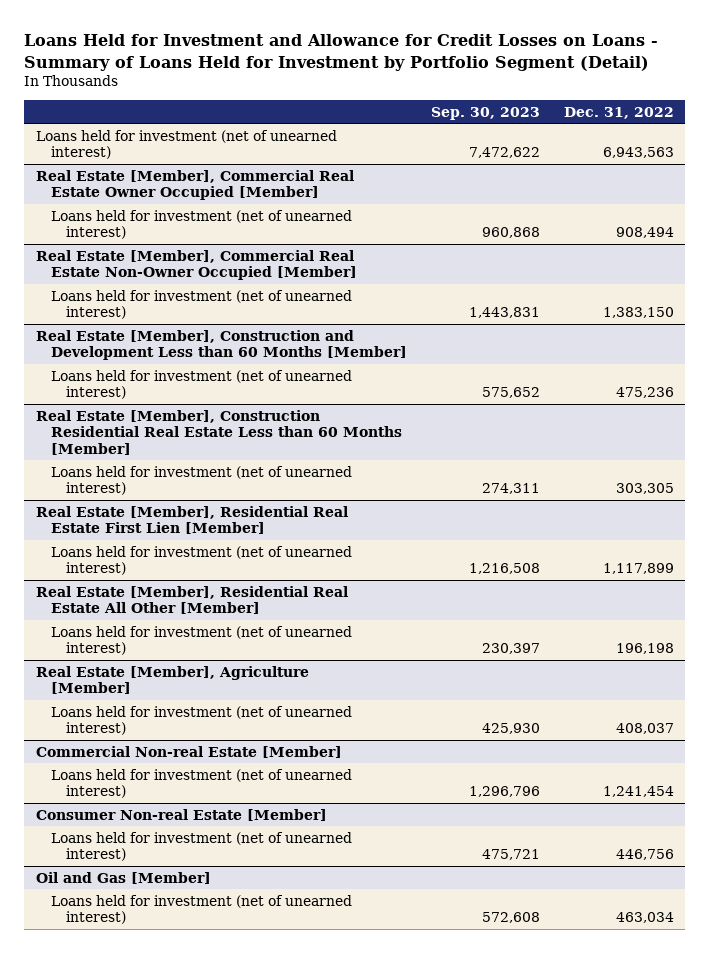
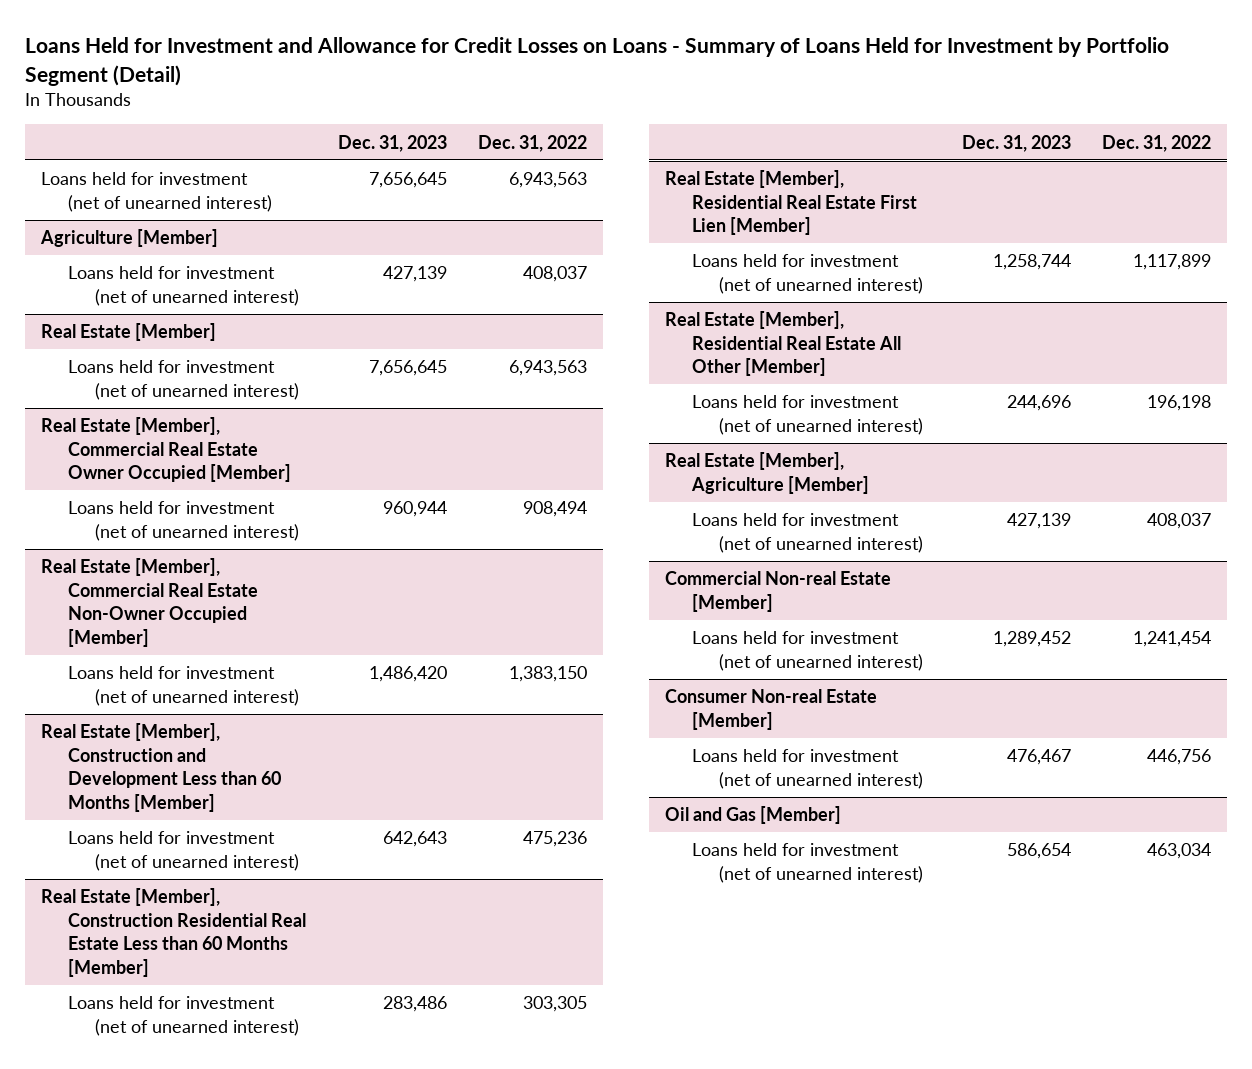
[430,106,540,120] Sep. 30, 2023 -> none
none -> [337,134,447,152] Dec. 31, 2023
none -> [39,229,218,248] Agriculture [Member]
none -> [68,266,300,306] Loans held for investment (net of unearned interest)
none -> [40,323,216,342] Real Estate [Member]
none -> [68,360,300,400] Loans held for investment (net of unearned interest)

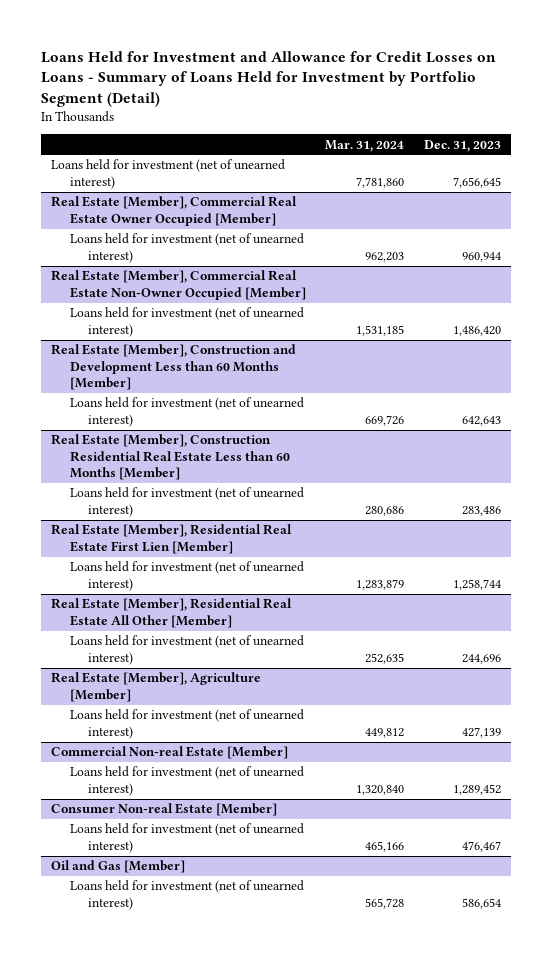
[478,134,588,152] Dec. 31, 2022 -> none
none -> [325,139,405,152] Mar. 31, 2024
[39,229,218,248] Agriculture [Member] -> none
[68,266,300,306] Loans held for investment (net of unearned interest) -> none
[40,323,216,342] Real Estate [Member] -> none
[68,360,300,400] Loans held for investment (net of unearned interest) -> none

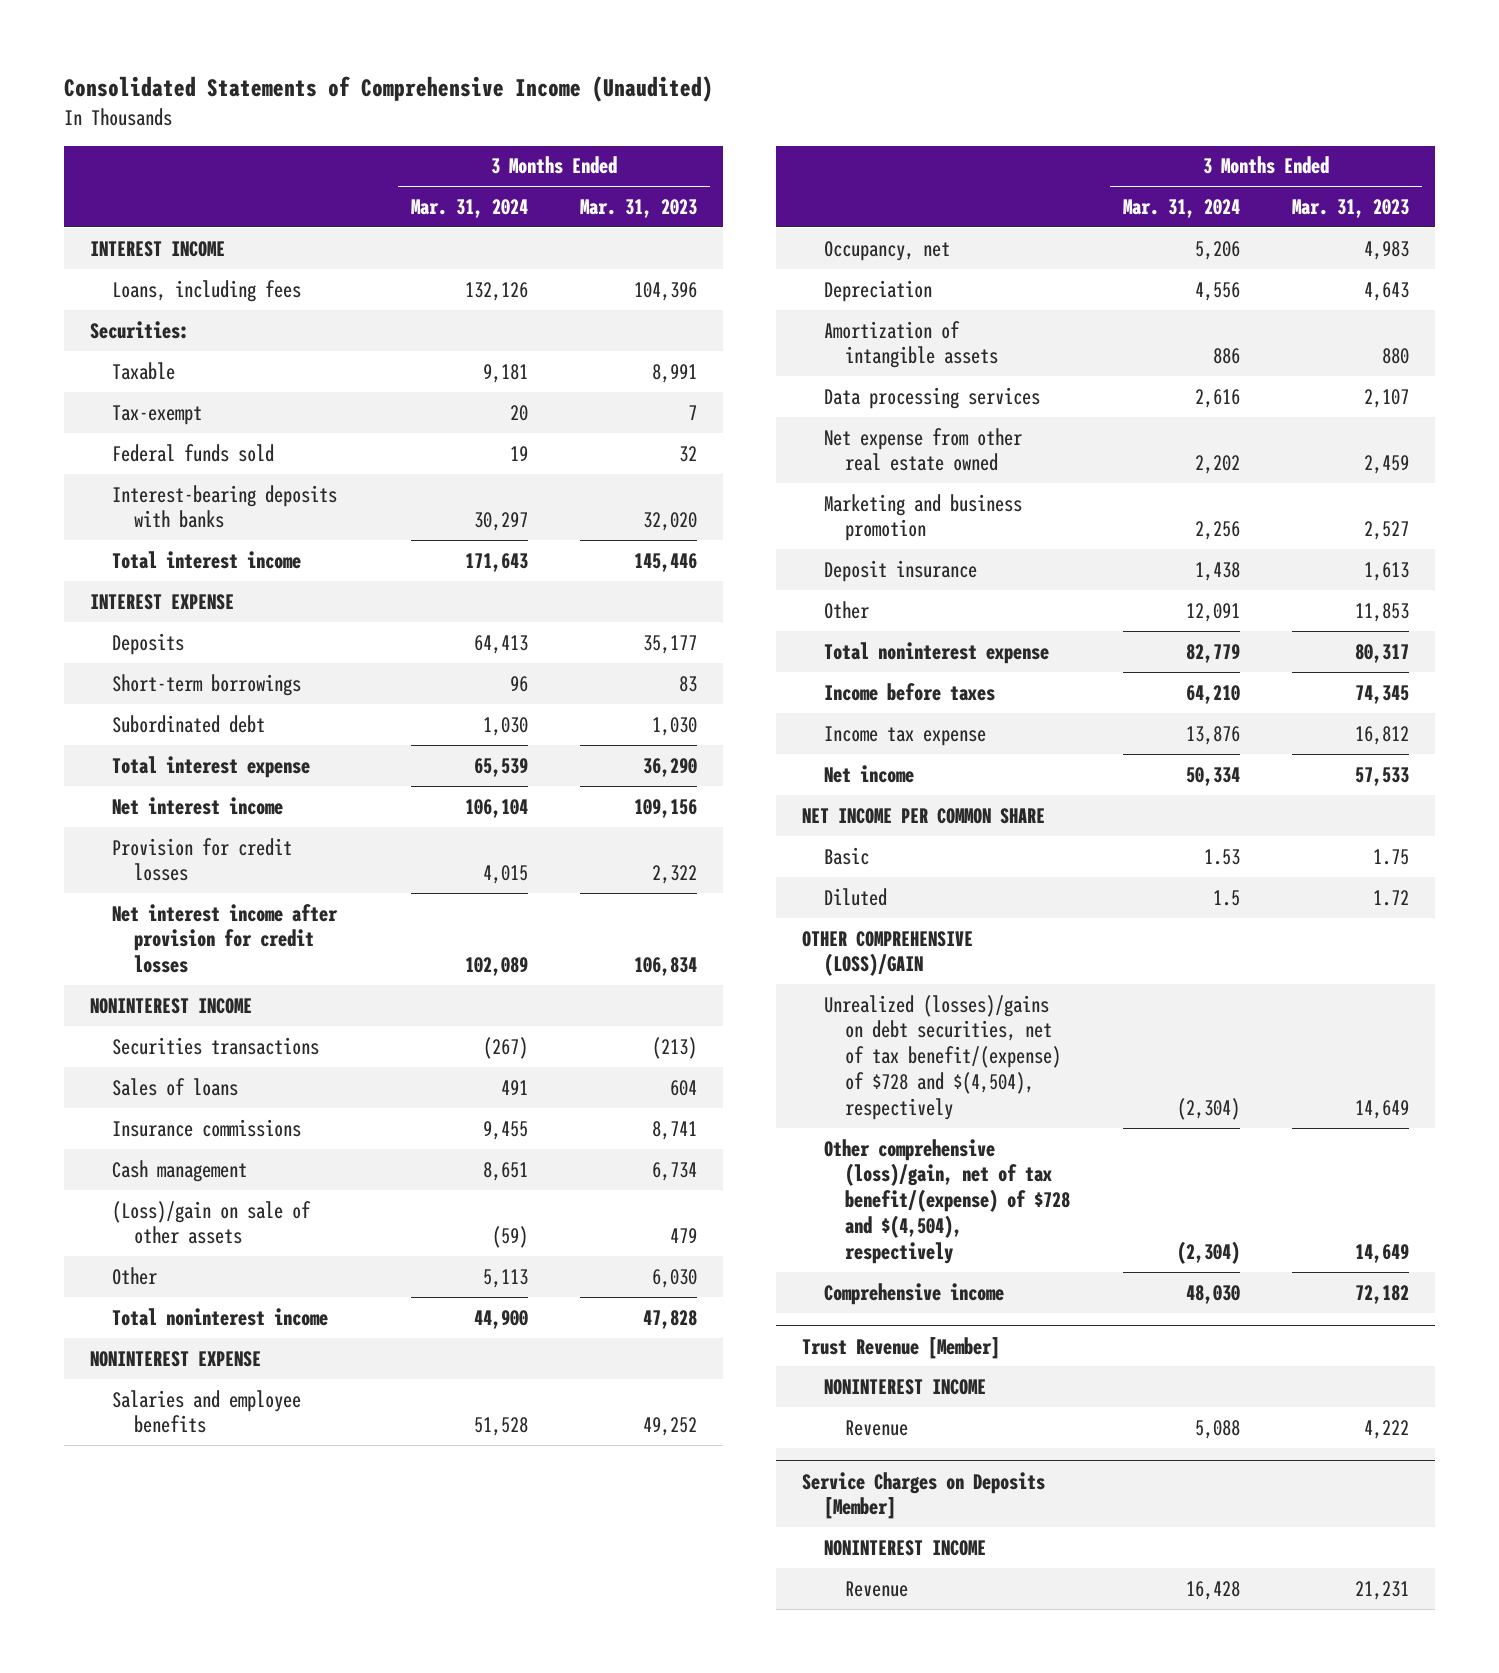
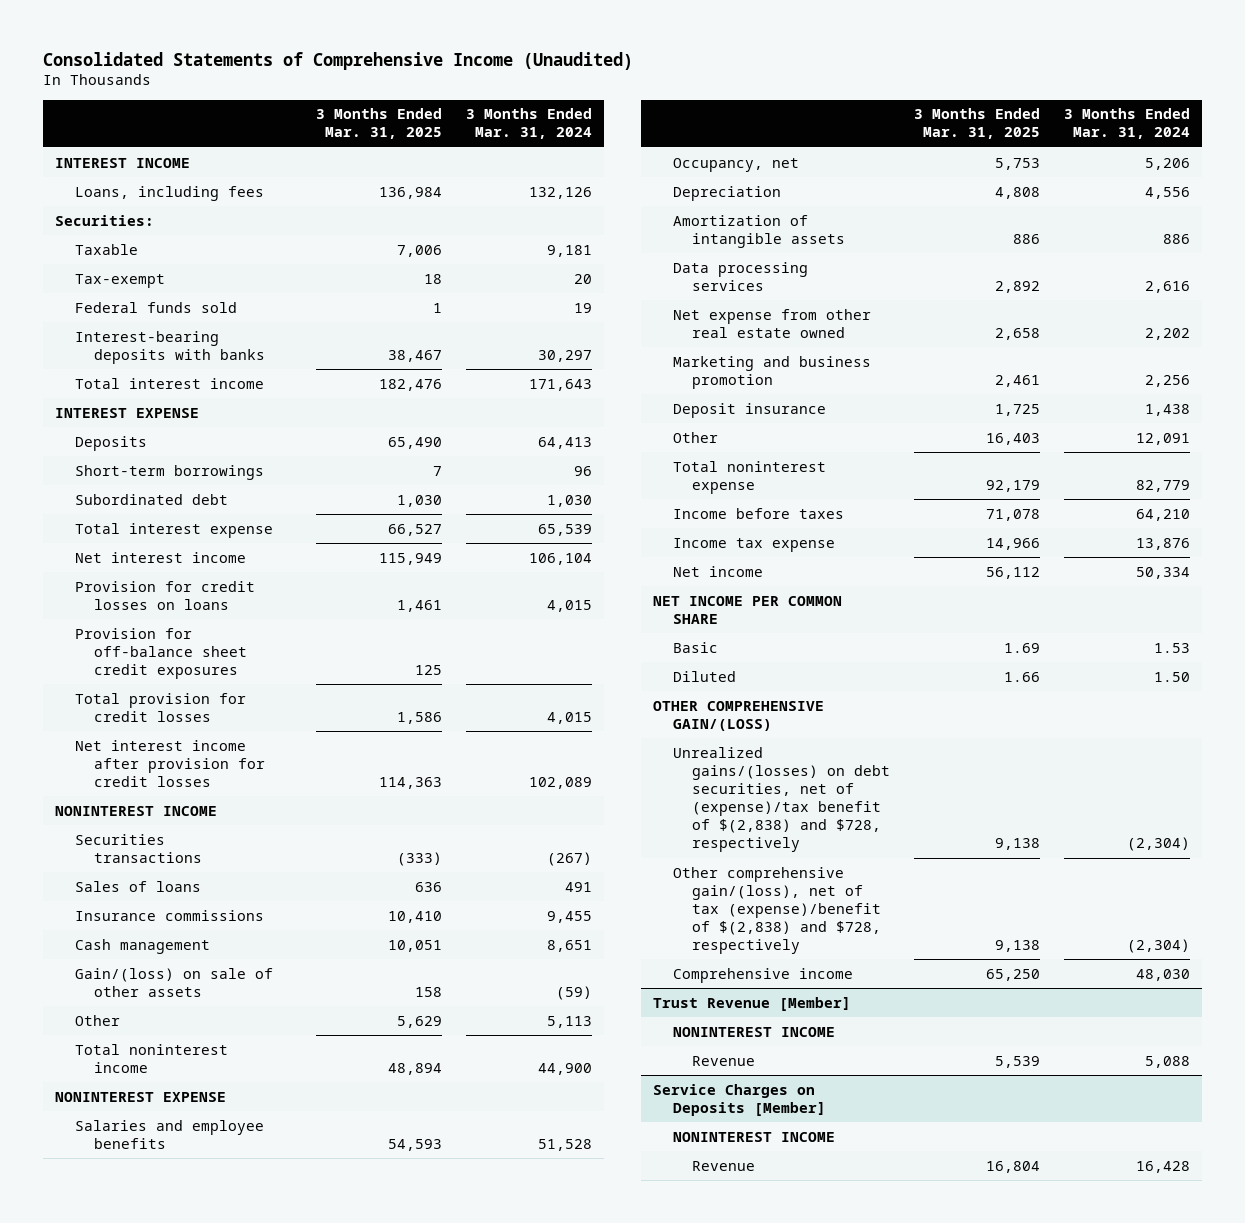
[580,198,698,218] Mar. 31, 2023 -> none
none -> [316,108,443,140] 3 Months Ended Mar. 31, 2025
[111,837,292,882] Provision for credit losses -> [74,580,255,610] Provision for credit losses on loans
none -> [74,627,248,679] Provision for off-balance sheet credit exposures
none -> [74,692,246,722] Total provision for credit losses
[111,1200,311,1245] (Loss)/gain on sale of other assets -> [74,967,273,997] Gain/(loss) on sale of other assets
[1212,889,1240,906] 1.5 -> [1154,671,1191,682] 1.50
[801,930,973,977] OTHER COMPREHENSIVE (LOSS)/GAIN -> [652,700,824,731] OTHER COMPREHENSIVE GAIN/(LOSS)
[823,994,1062,1120] Unrealized (losses)/gains on debt securities, net of tax benefit/(expense) of $728 and $(4,504), respectively -> [672,746,891,853] Unrealized gains/(losses) on debt securities, net of (expense)/tax benefit of $(2,838) and $728, respectively
[823,1138,1071,1264] Other comprehensive (loss)/gain, net of tax benefit/(expense) of $728 and $(4,504), respectively -> [672,866,882,955] Other comprehensive gain/(loss), net of tax (expense)/benefit of $(2,838) and $728, respectively

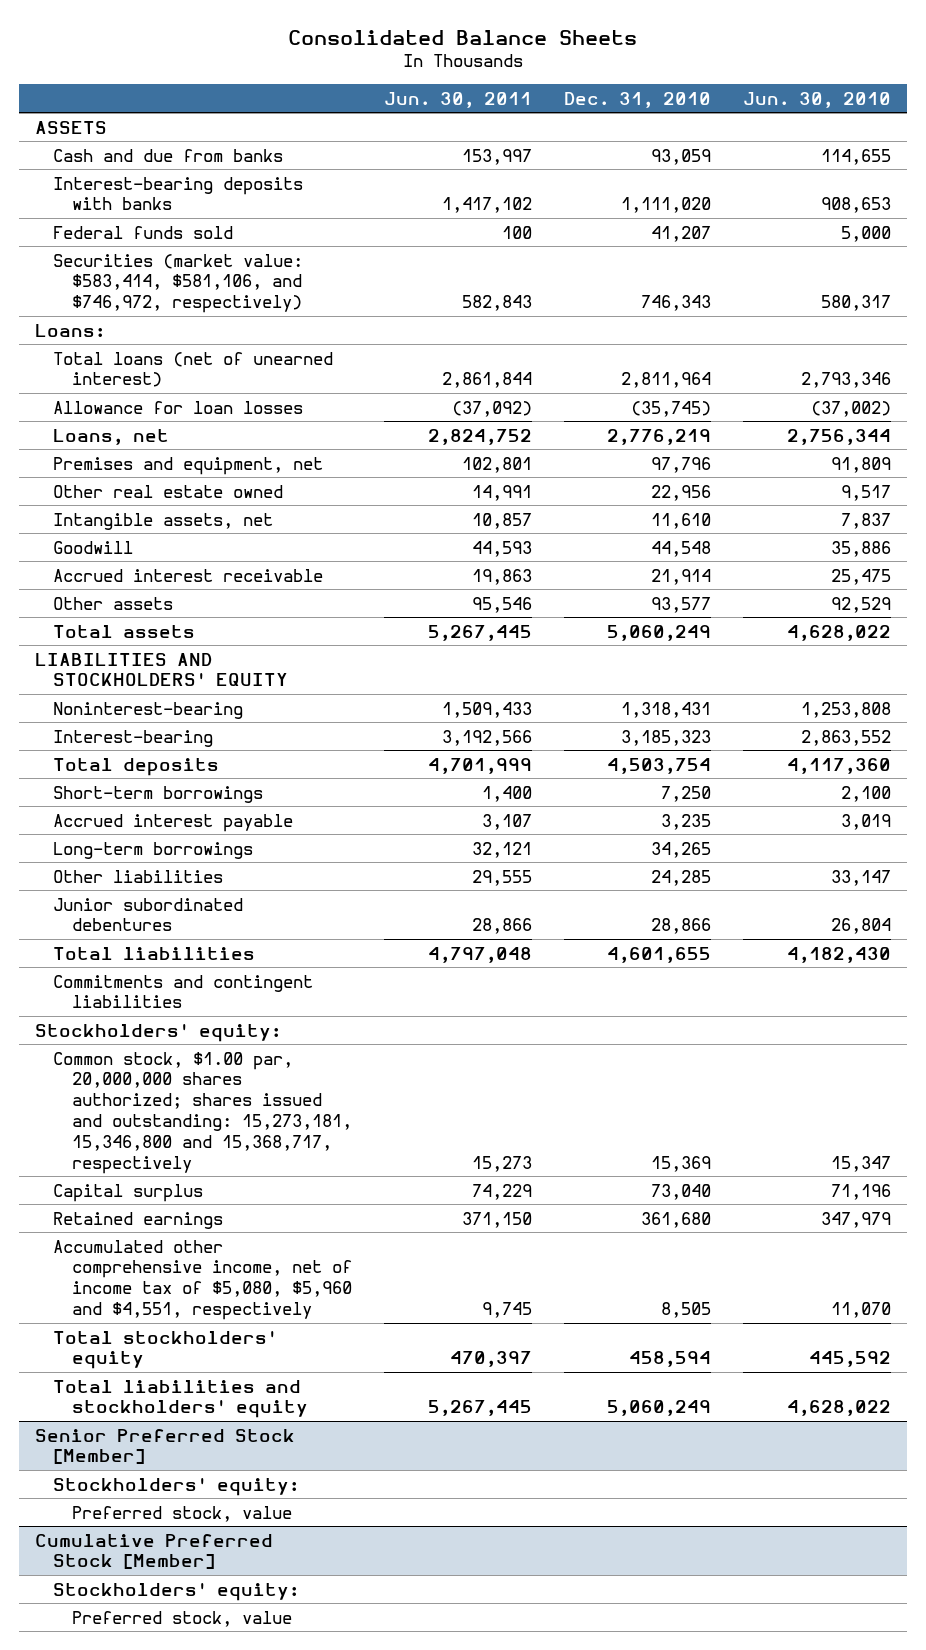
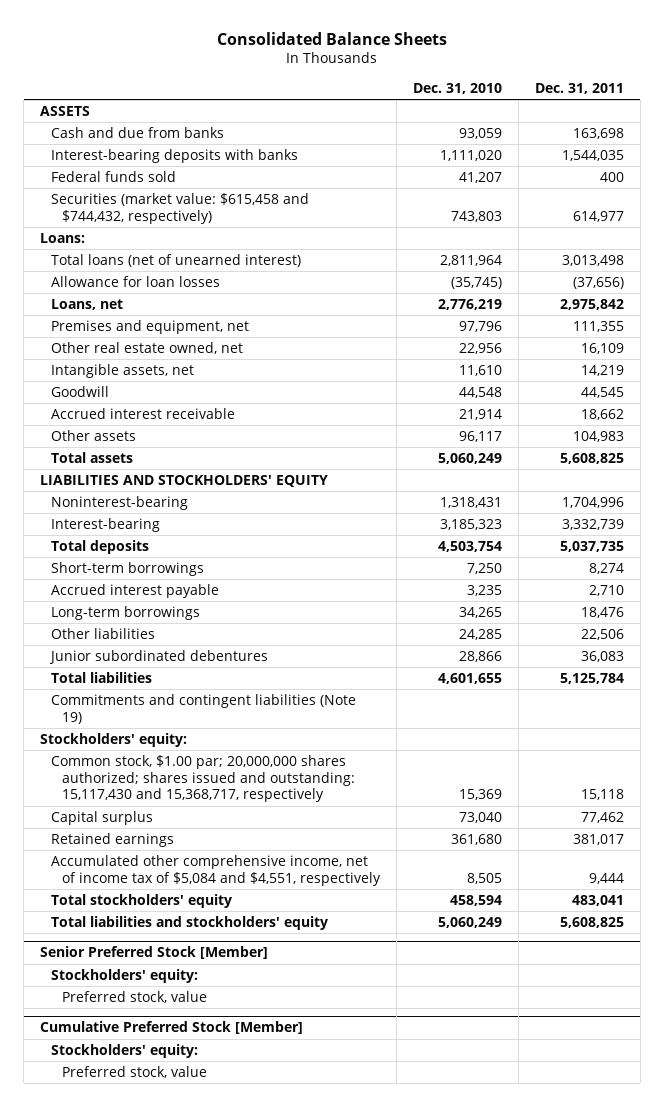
[383,91,532,108] Jun. 30, 2011 -> none
[743,91,892,108] Jun. 30, 2010 -> none
none -> [534,82,624,94] Dec. 31, 2011
[53,253,304,314] Securities (market value: $583,414, $581,106, and $746,972, respectively) -> [51,193,310,224] Securities (market value: $615,458 and $744,432, respectively)
[641,295,712,312] 746,343 -> [451,210,503,222] 743,803
[53,484,284,498] Other real estate owned -> [51,342,244,355] Other real estate owned, net
[651,596,712,613] 93,577 -> [459,431,503,443] 96,117
[53,974,314,1009] Commitments and contingent liabilities -> [51,694,357,724] Commitments and contingent liabilities (Note 19)
[53,1051,352,1174] Common stock, $1.00 par, 20,000,000 shares authorized; shares issued and outstanding: 15,273,181, 15,346,800 and 15,368,717, respectively -> [51,755,356,803] Common stock, $1.00 par; 20,000,000 shares authorized; shares issued and outstanding: 15,117,430 and 15,368,717, respectively
[53,1239,352,1320] Accumulated other comprehensive income, net of income tax of $5,080, $5,960 and $4,551, respectively -> [51,855,382,886] Accumulated other comprehensive income, net of income tax of $5,084 and $4,551, respectively

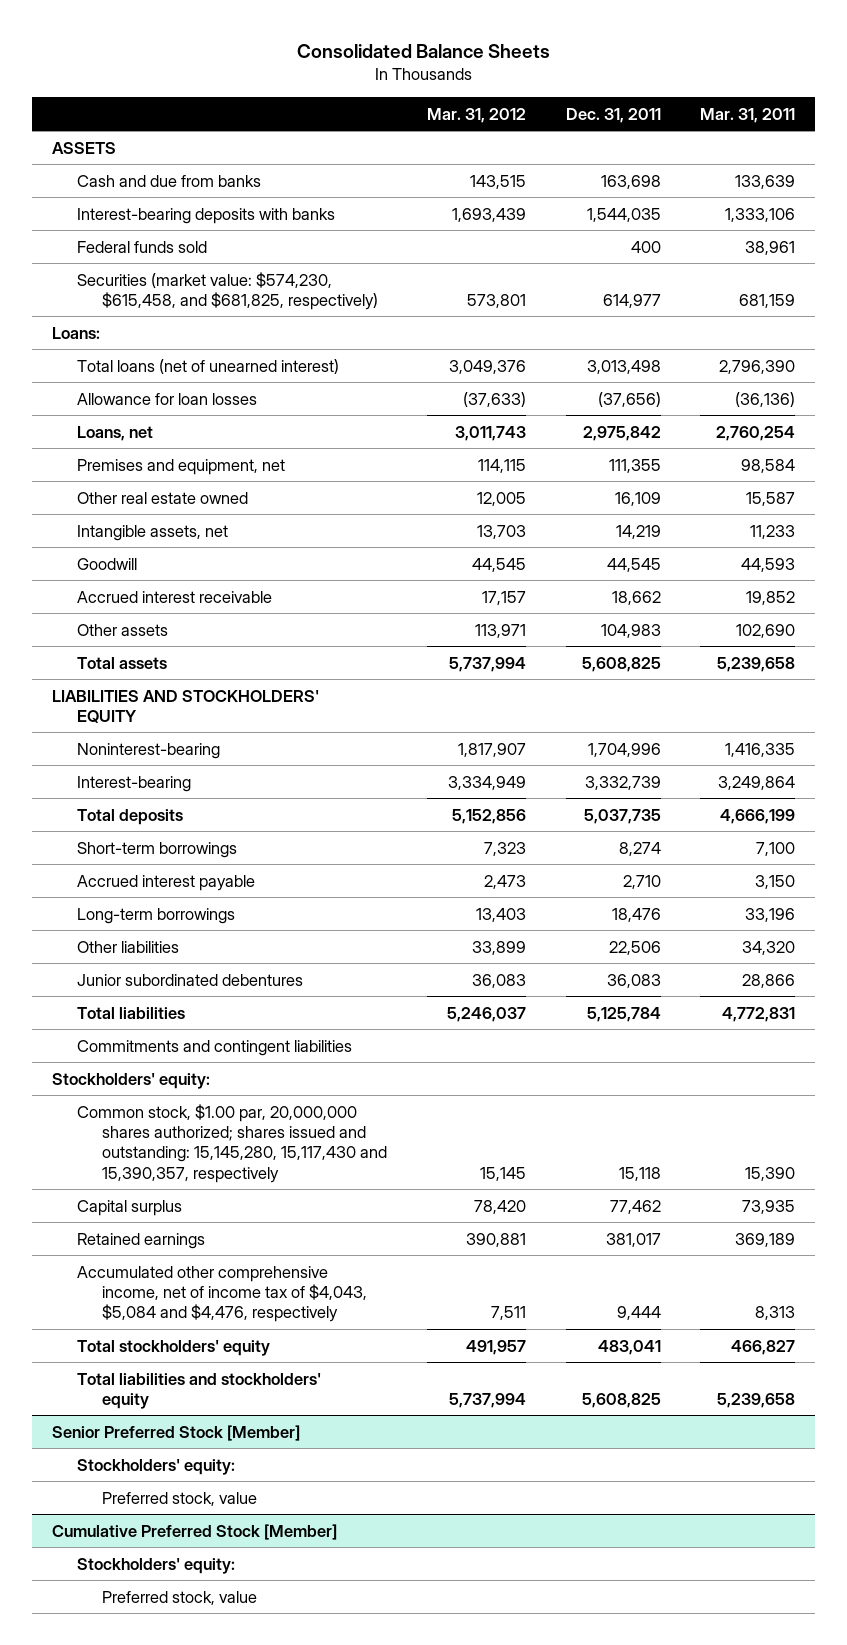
[413,82,503,94] Dec. 31, 2010 -> none
none -> [426,107,526,123] Mar. 31, 2012
none -> [700,107,796,123] Mar. 31, 2011
[51,193,310,224] Securities (market value: $615,458 and $744,432, respectively) -> [76,271,378,310] Securities (market value: $574,230, $615,458, and $681,825, respectively)
[51,342,244,355] Other real estate owned, net -> [76,491,248,504] Other real estate owned
[51,694,357,724] Commitments and contingent liabilities (Note 19) -> [76,1039,352,1056] Commitments and contingent liabilities
[51,755,356,803] Common stock, $1.00 par; 20,000,000 shares authorized; shares issued and outstanding: 15,117,430 and 15,368,717, respectively -> [76,1103,387,1183] Common stock, $1.00 par, 20,000,000 shares authorized; shares issued and outstanding: 15,145,280, 15,117,430 and 15,390,357, respectively
[51,855,382,886] Accumulated other comprehensive income, net of income tax of $5,084 and $4,551, respectively -> [76,1265,367,1323] Accumulated other comprehensive income, net of income tax of $4,043, $5,084 and $4,476, respectively

